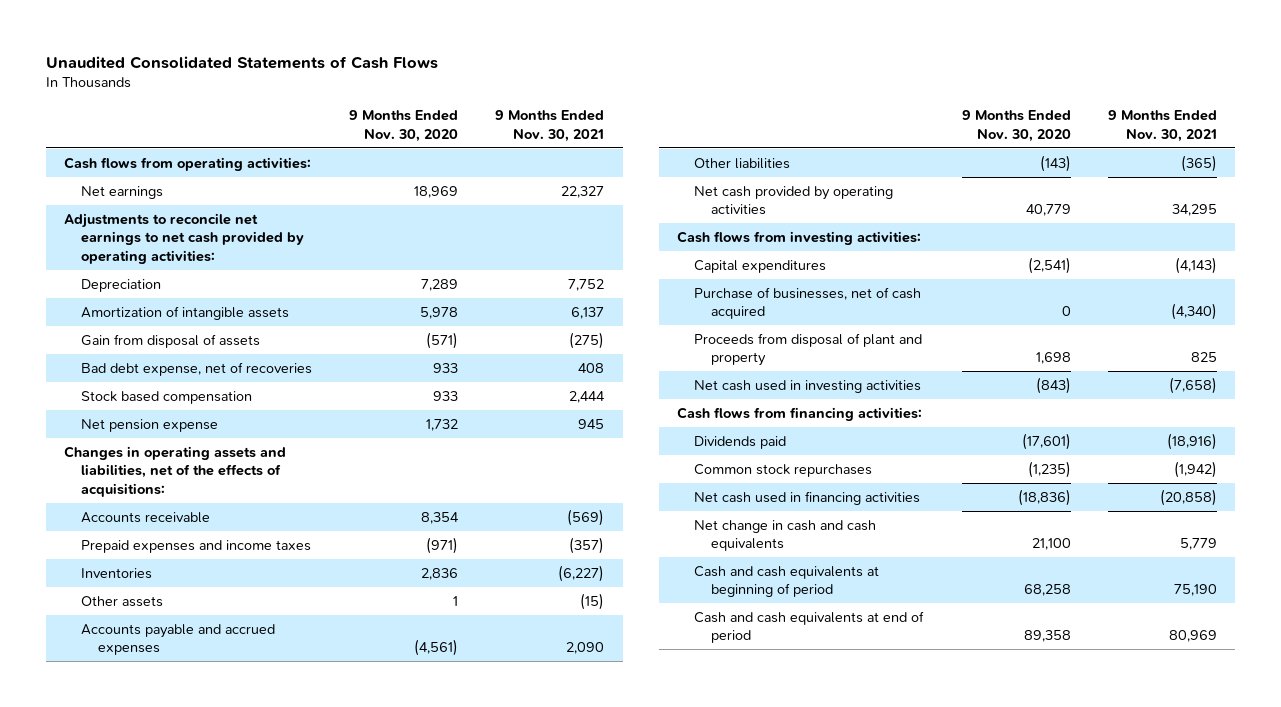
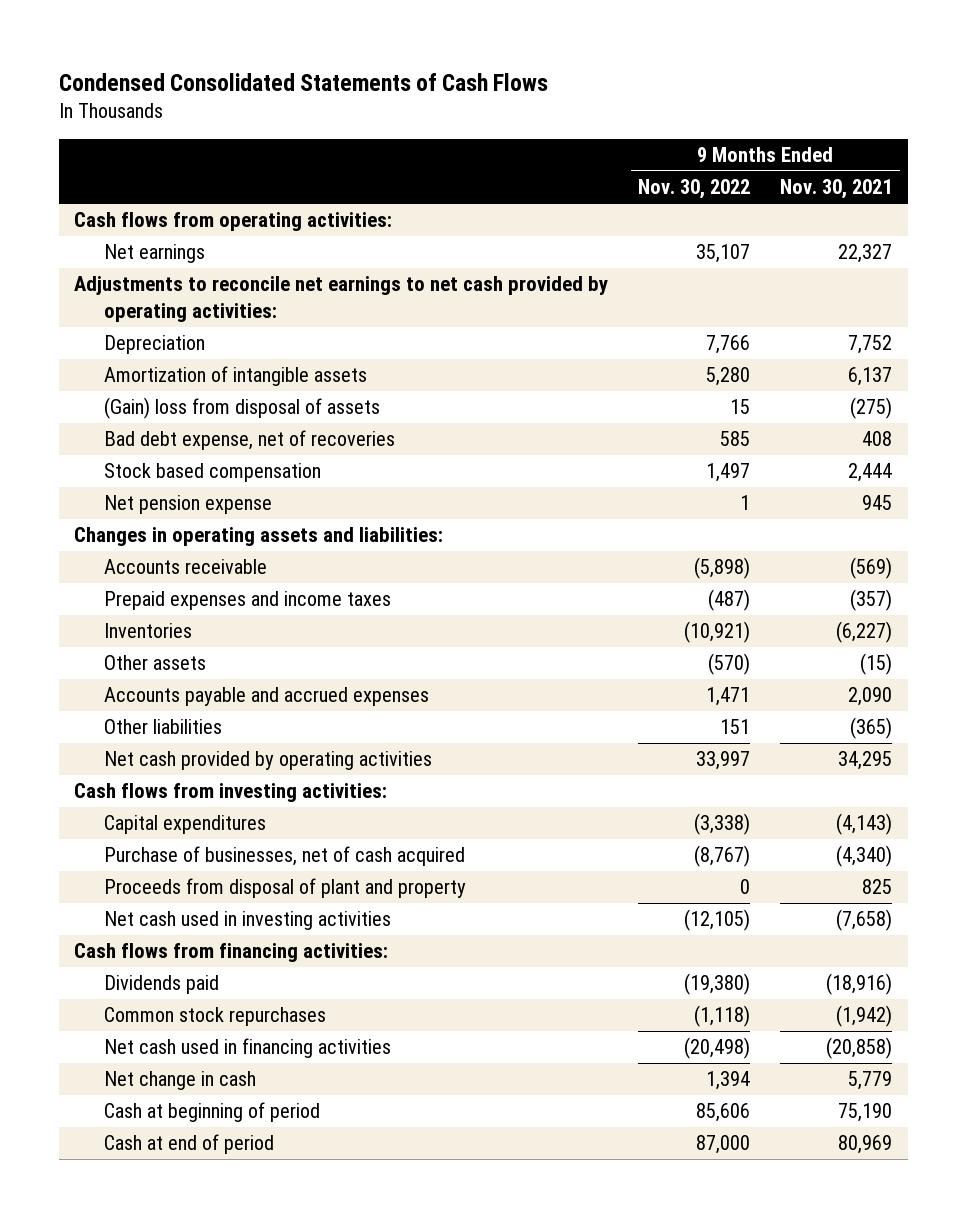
[45,56,438,70] Unaudited Consolidated Statements of Cash Flows -> [58,72,548,91] Condensed Consolidated Statements of Cash Flows
[349,110,459,143] 9 Months Ended Nov. 30, 2020 -> none
none -> [638,179,751,200] Nov. 30, 2022
[81,333,261,348] Gain from disposal of assets -> [103,397,380,420] (Gain) loss from disposal of assets
[64,445,287,497] Changes in operating assets and liabilities, net of the effects of acquisitions: -> [73,527,443,547] Changes in operating assets and liabilities:
[693,519,876,552] Net change in cash and cash equivalents -> [103,1071,256,1091] Net change in cash
[693,565,879,598] Cash and cash equivalents at beginning of period -> [103,1102,320,1123] Cash at beginning of period
[693,610,924,644] Cash and cash equivalents at end of period -> [103,1134,274,1155] Cash at end of period

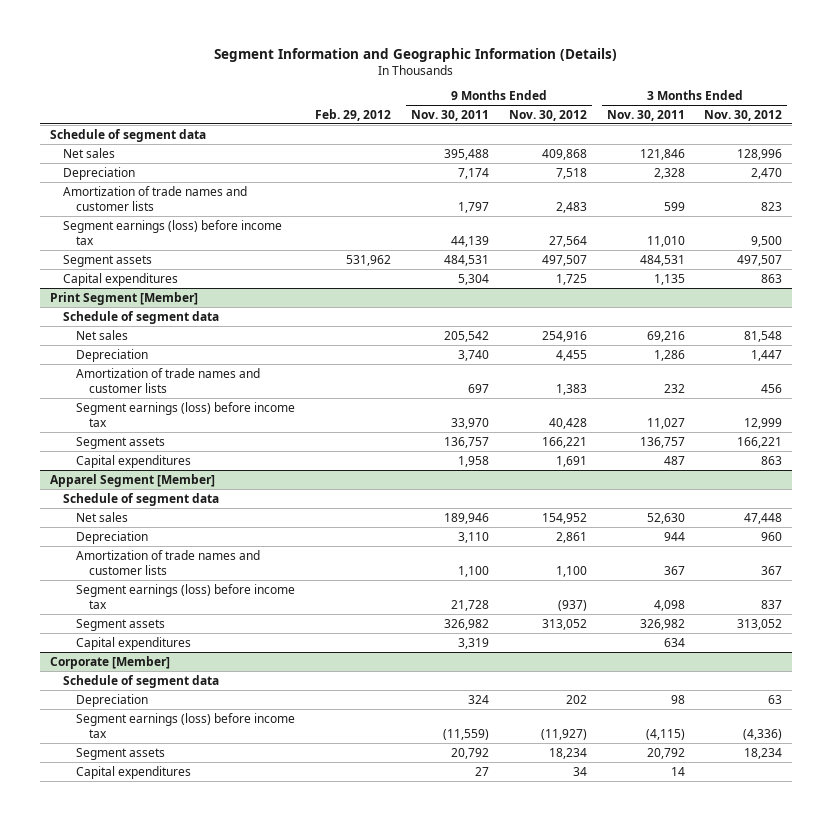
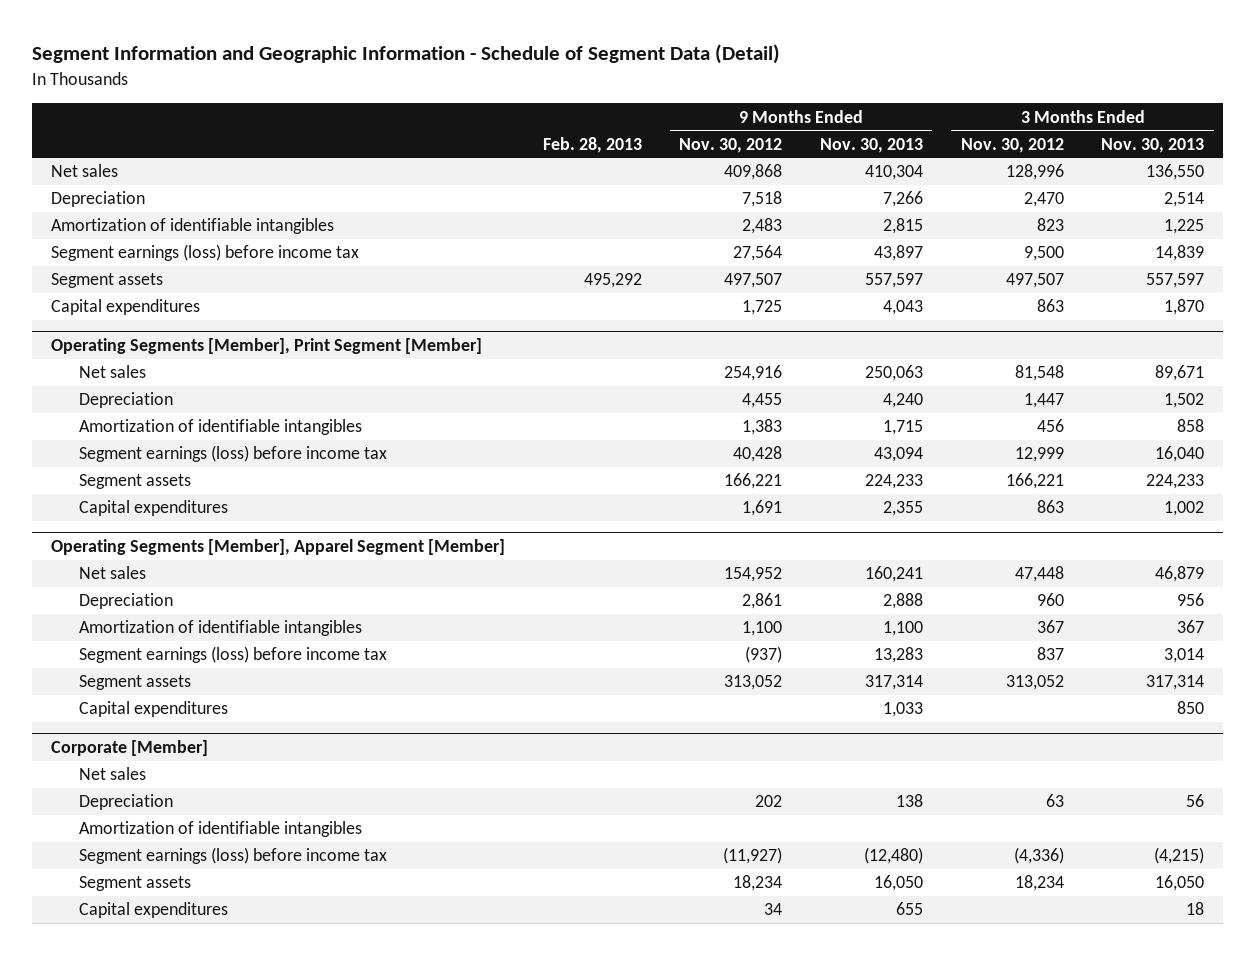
[214,47,618,62] Segment Information and Geographic Information (Details) -> [32,44,781,65] Segment Information and Geographic Information - Schedule of Segment Data (Detail)
[314,108,391,121] Feb. 29, 2012 -> none
[410,109,489,121] Nov. 30, 2011 -> none
[606,109,685,121] Nov. 30, 2011 -> none
none -> [542,136,642,153] Feb. 28, 2013
none -> [820,137,924,153] Nov. 30, 2013
none -> [1101,137,1205,153] Nov. 30, 2013
[49,128,206,142] Schedule of segment data -> none
[62,185,247,211] Amortization of trade names and customer lists -> [50,218,334,235] Amortization of identifiable intangibles
[62,310,219,324] Schedule of segment data -> none
[49,291,198,305] Print Segment [Member] -> [50,337,482,354] Operating Segments [Member], Print Segment [Member]
[75,367,260,393] Amortization of trade names and customer lists -> [79,419,363,436] Amortization of identifiable intangibles
[62,492,219,506] Schedule of segment data -> none
[49,473,215,487] Apparel Segment [Member] -> [50,538,505,555] Operating Segments [Member], Apparel Segment [Member]
[75,549,260,575] Amortization of trade names and customer lists -> [79,620,363,637] Amortization of identifiable intangibles
[62,674,219,688] Schedule of segment data -> none
none -> [79,767,147,781] Net sales
none -> [79,821,363,838] Amortization of identifiable intangibles

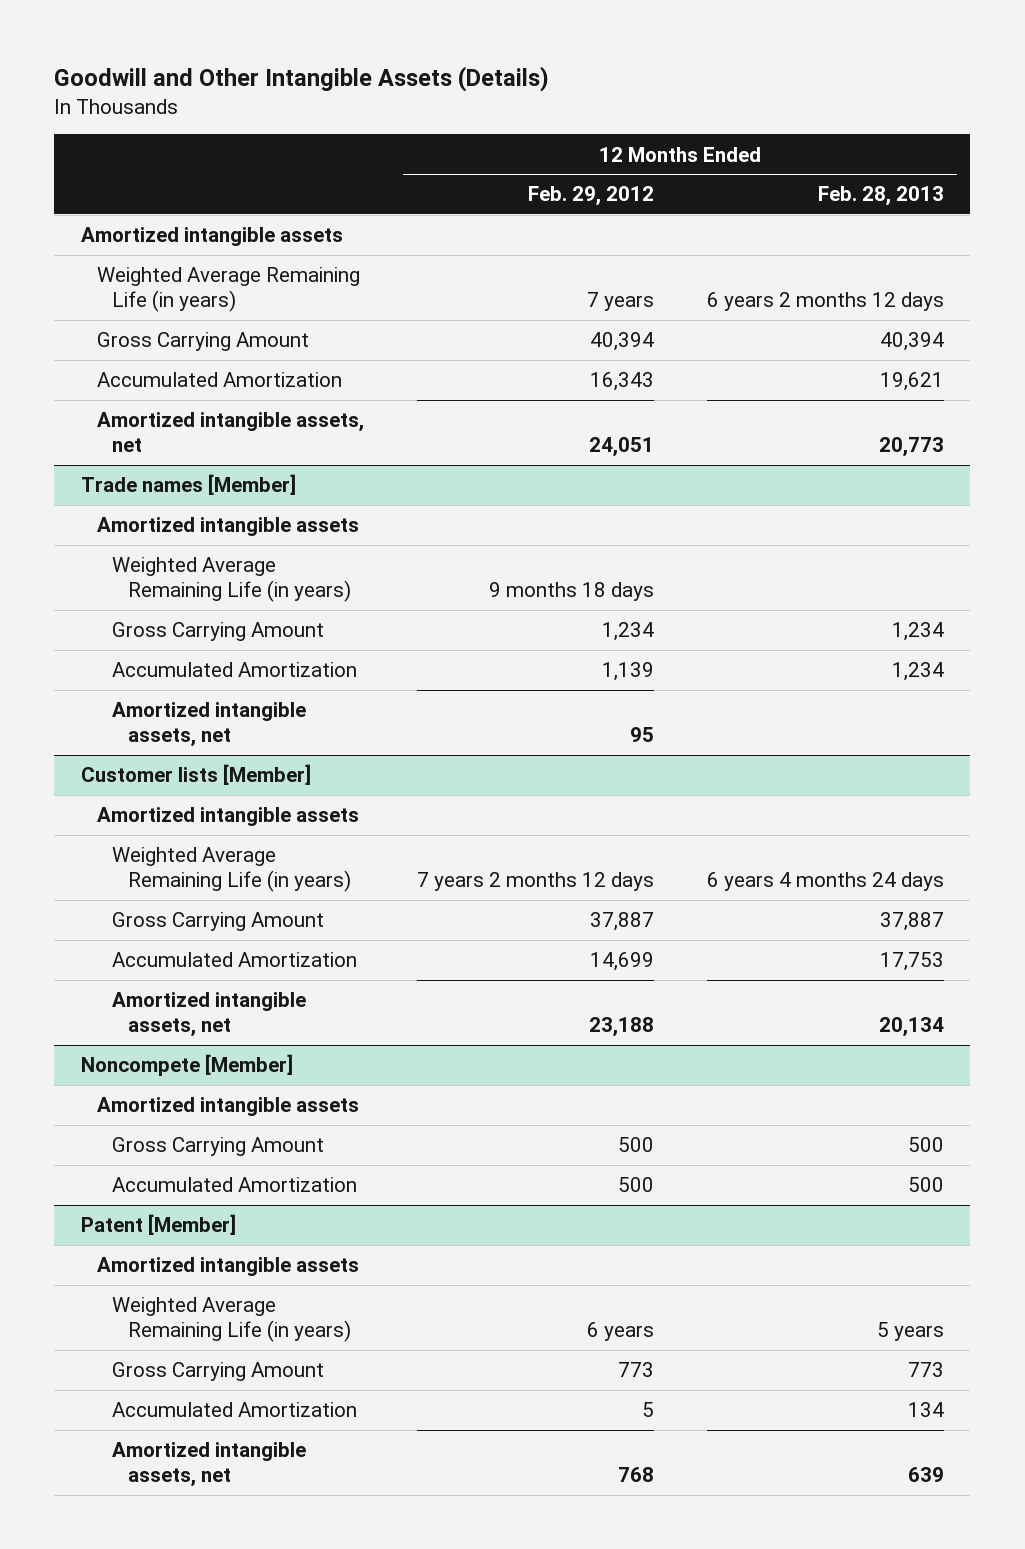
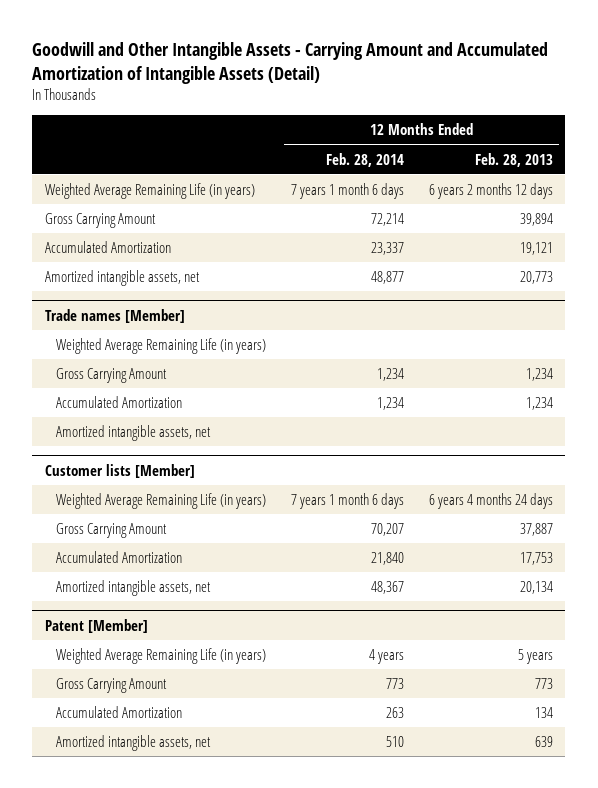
[54,66,550,93] Goodwill and Other Intangible Assets (Details) -> [32,41,549,84] Goodwill and Other Intangible Assets - Carrying Amount and Accumulated Amortization of Intangible Assets (Detail)
[527,186,654,207] Feb. 29, 2012 -> none
none -> [325,152,404,167] Feb. 28, 2014
[80,227,343,247] Amortized intangible assets -> none
[879,332,944,352] 40,394 -> [519,212,553,226] 39,894
[879,372,944,392] 19,621 -> [519,241,553,255] 19,121
[96,517,359,537] Amortized intangible assets -> none
[96,807,359,827] Amortized intangible assets -> none
[80,1054,293,1077] Noncompete [Member] -> none
[96,1097,359,1117] Amortized intangible assets -> none
[112,1137,325,1157] Gross Carrying Amount -> none
[112,1177,358,1193] Accumulated Amortization -> none
[96,1257,359,1277] Amortized intangible assets -> none

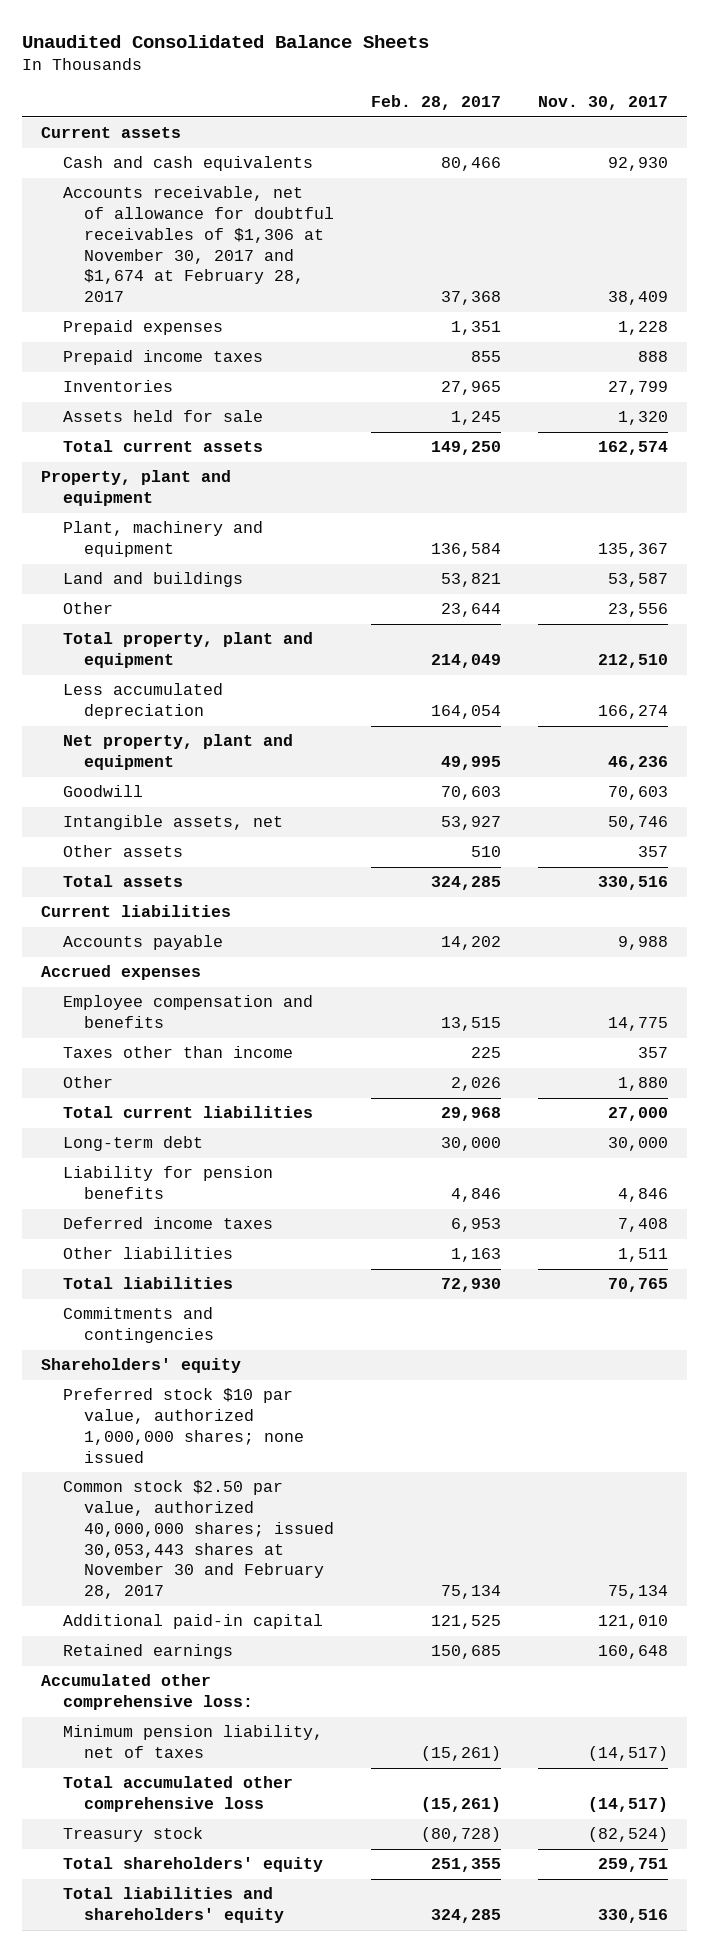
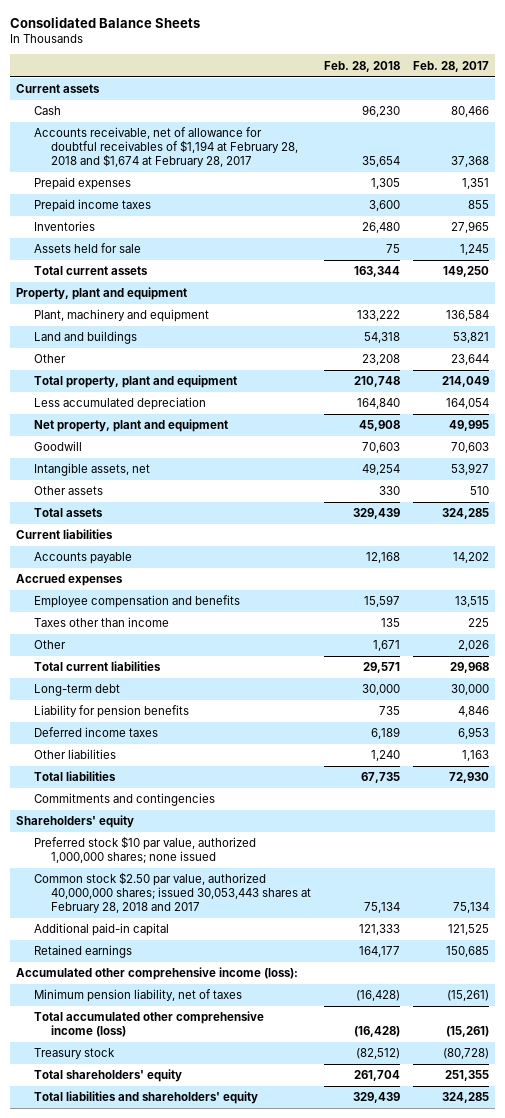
[22,34,430,48] Unaudited Consolidated Balance Sheets -> [9,16,200,28] Consolidated Balance Sheets
[538,96,669,111] Nov. 30, 2017 -> none
none -> [323,60,400,72] Feb. 28, 2018
[62,156,313,172] Cash and cash equivalents -> [33,106,61,116] Cash
[62,186,335,303] Accounts receivable, net of allowance for doubtful receivables of $1,306 at November 30, 2017 and $1,674 at February 28, 2017 -> [33,127,298,168] Accounts receivable, net of allowance for doubtful receivables of $1,194 at February 28, 2018 and $1,674 at February 28, 2017
[62,1480,335,1600] Common stock $2.50 par value, authorized 40,000,000 shares; issued 30,053,443 shares at November 30 and February 28, 2017 -> [33,872,311,914] Common stock $2.50 par value, authorized 40,000,000 shares; issued 30,053,443 shares at February 28, 2018 and 2017
[40,1674,253,1711] Accumulated other comprehensive loss: -> [16,967,299,981] Accumulated other comprehensive income (loss):
[62,1776,293,1813] Total accumulated other comprehensive loss -> [33,1011,264,1038] Total accumulated other comprehensive income (loss)

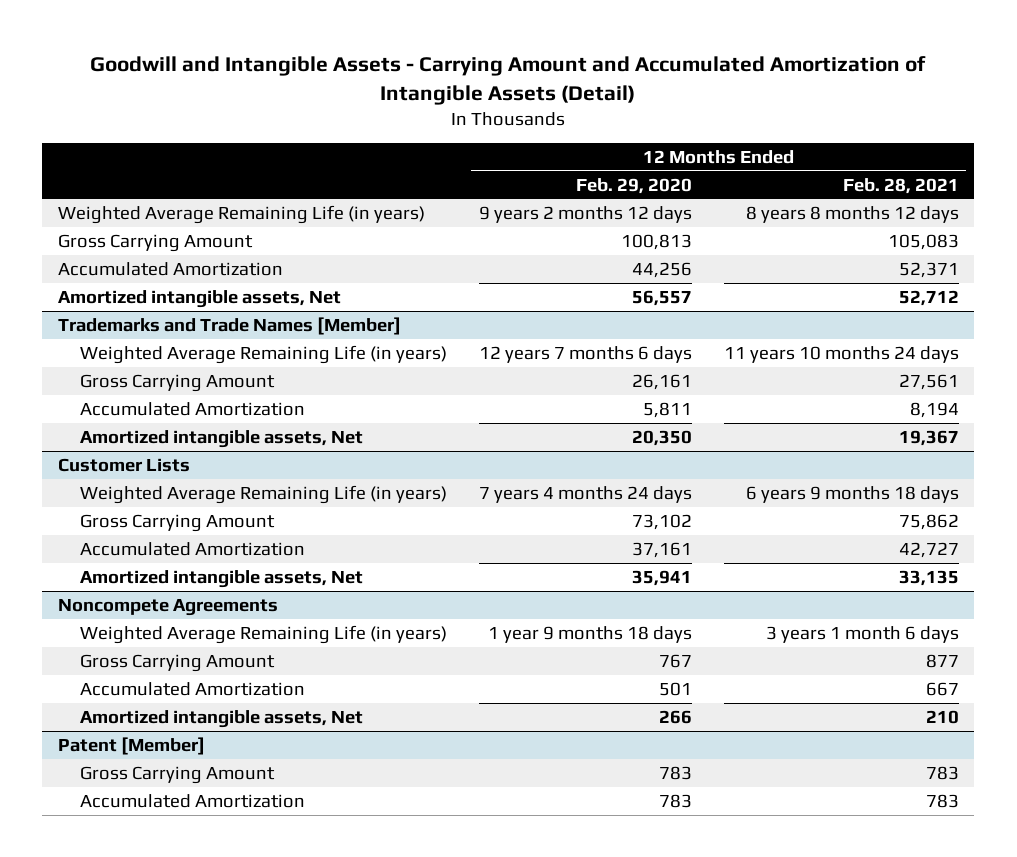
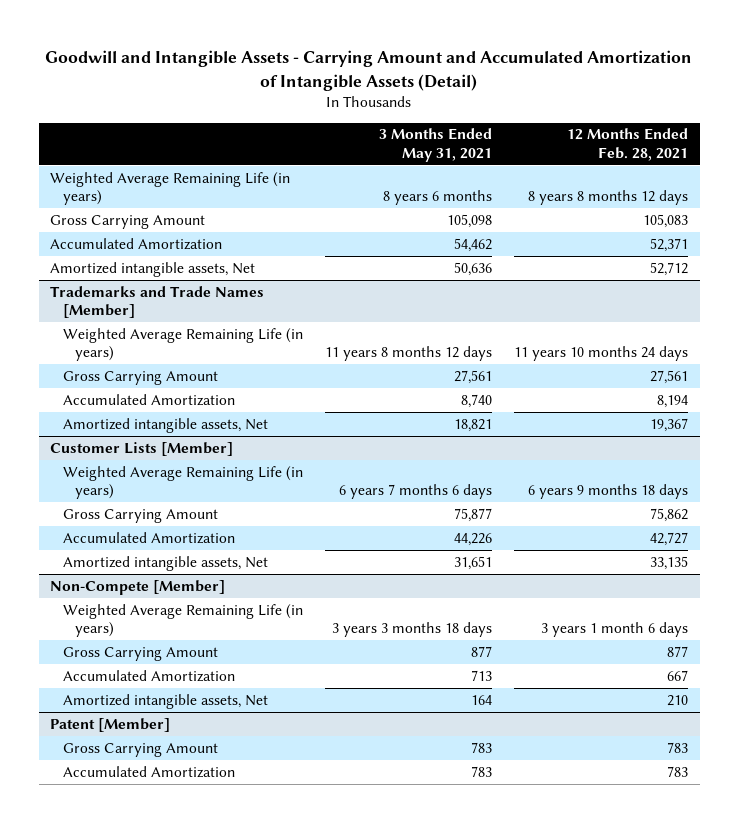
[575,177,692,194] Feb. 29, 2020 -> none
none -> [379,128,493,162] 3 Months Ended May 31, 2021
[58,457,191,472] Customer Lists -> [50,441,234,456] Customer Lists [Member]
[58,598,279,616] Noncompete Agreements -> [50,579,226,595] Non-Compete [Member]

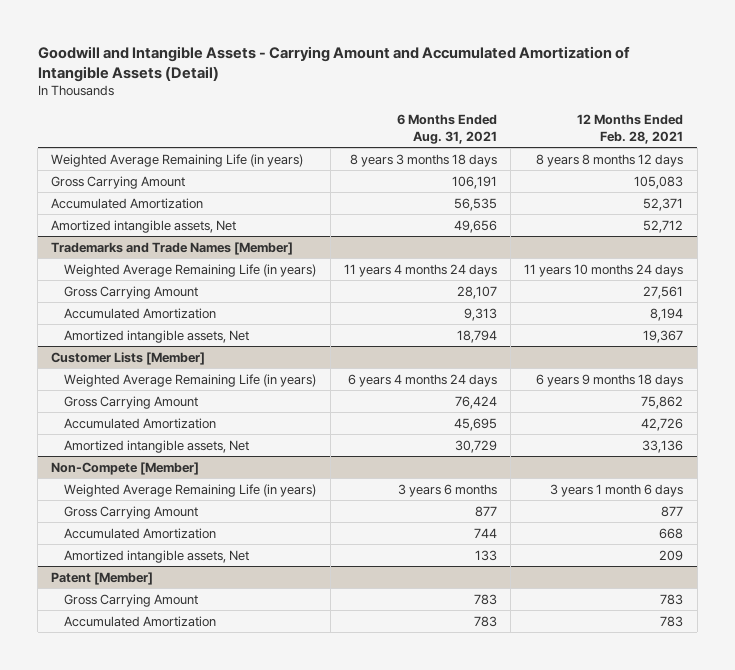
[379,128,493,162] 3 Months Ended May 31, 2021 -> none
none -> [396,114,497,144] 6 Months Ended Aug. 31, 2021
[650,531,689,546] 42,727 -> [641,417,684,431] 42,726
[650,555,689,570] 33,135 -> [642,439,684,453] 33,136
[667,669,689,681] 667 -> [659,527,684,539] 668
[667,694,689,706] 210 -> [659,549,684,561] 209

